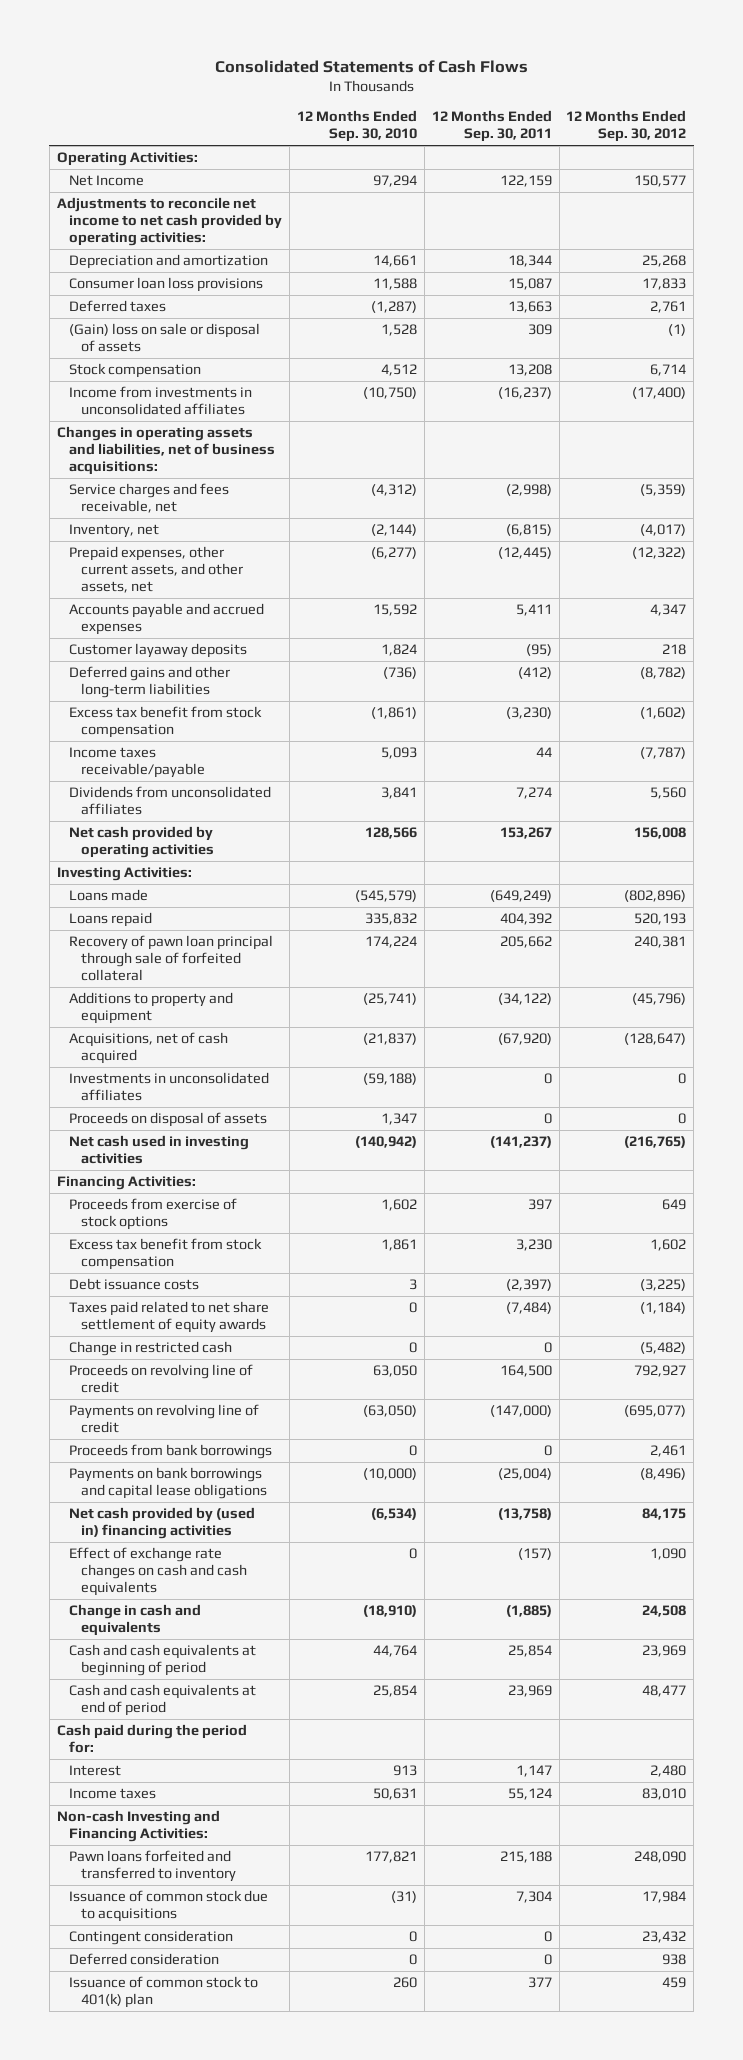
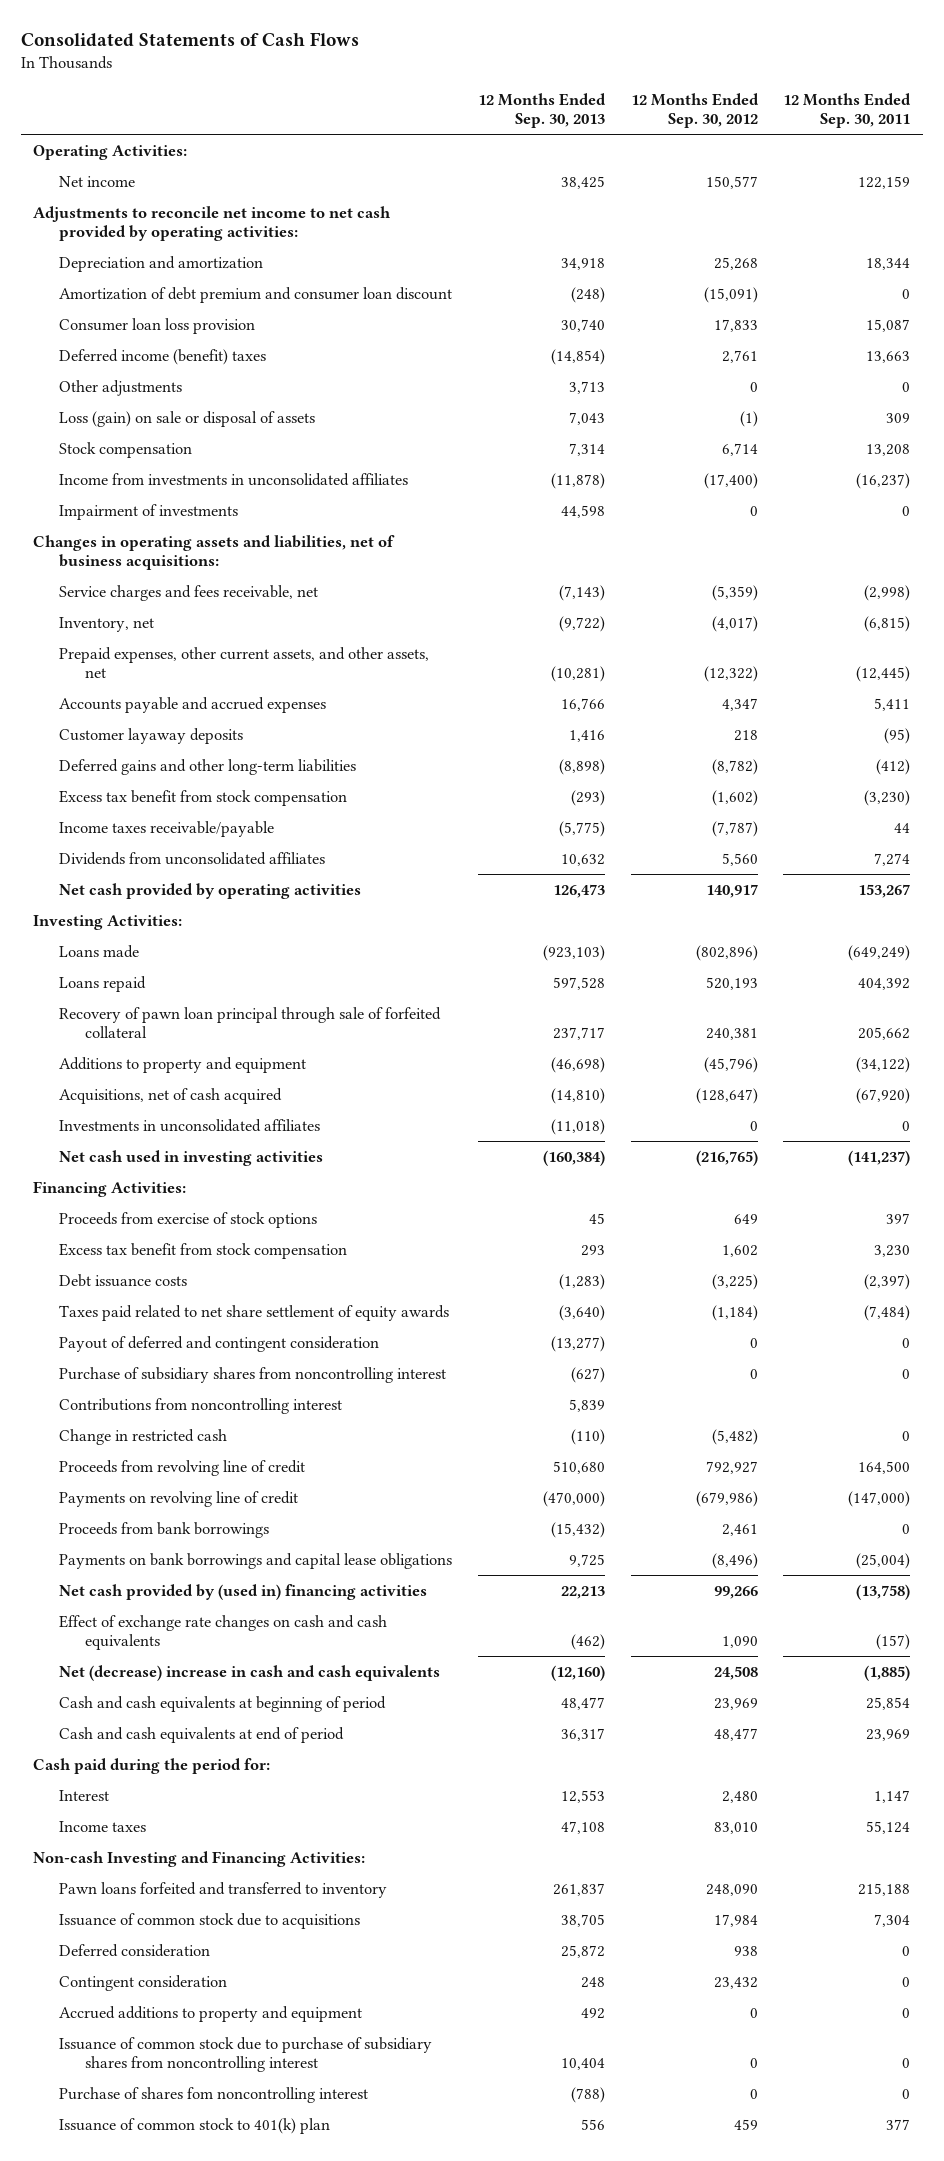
[296,110,417,143] 12 Months Ended Sep. 30, 2010 -> none
none -> [477,93,606,128] 12 Months Ended Sep. 30, 2013
[68,175,144,187] Net Income -> [59,175,136,187] Net income
none -> [59,286,453,303] Amortization of debt premium and consumer loan discount
[68,277,263,293] Consumer loan loss provisions -> [59,317,256,334] Consumer loan loss provision
[68,300,166,313] Deferred taxes -> [59,348,267,365] Deferred income (benefit) taxes
none -> [59,379,183,396] Other adjustments
[68,323,260,353] (Gain) loss on sale or disposal of assets -> [59,410,316,427] Loss (gain) on sale or disposal of assets
none -> [59,503,239,520] Impairment of investments
[634,827,687,840] 156,008 -> [705,883,758,898] 140,917
[68,1112,267,1128] Proceeds on disposal of assets -> none
none -> [59,1335,380,1352] Payout of deferred and contingent consideration
none -> [59,1366,447,1383] Purchase of subsidiary shares from noncontrolling interest
none -> [59,1397,343,1414] Contributions from noncontrolling interest
[68,1364,253,1394] Proceeds on revolving line of credit -> [59,1459,306,1476] Proceeds from revolving line of credit
[624,1405,687,1418] (695,077) -> [695,1490,758,1507] (679,986)
[642,1508,687,1521] 84,175 -> [713,1585,758,1599] 99,266
[68,1604,201,1637] Change in cash and equivalents -> [59,1664,441,1681] Net (decrease) increase in cash and cash equivalents
[68,1930,233,1946] Contingent consideration -> [59,1974,228,1991] Contingent consideration
none -> [59,2005,363,2022] Accrued additions to property and equipment
none -> [59,2036,433,2072] Issuance of common stock due to purchase of subsidiary shares from noncontrolling interest
none -> [59,2086,369,2103] Purchase of shares fom noncontrolling interest

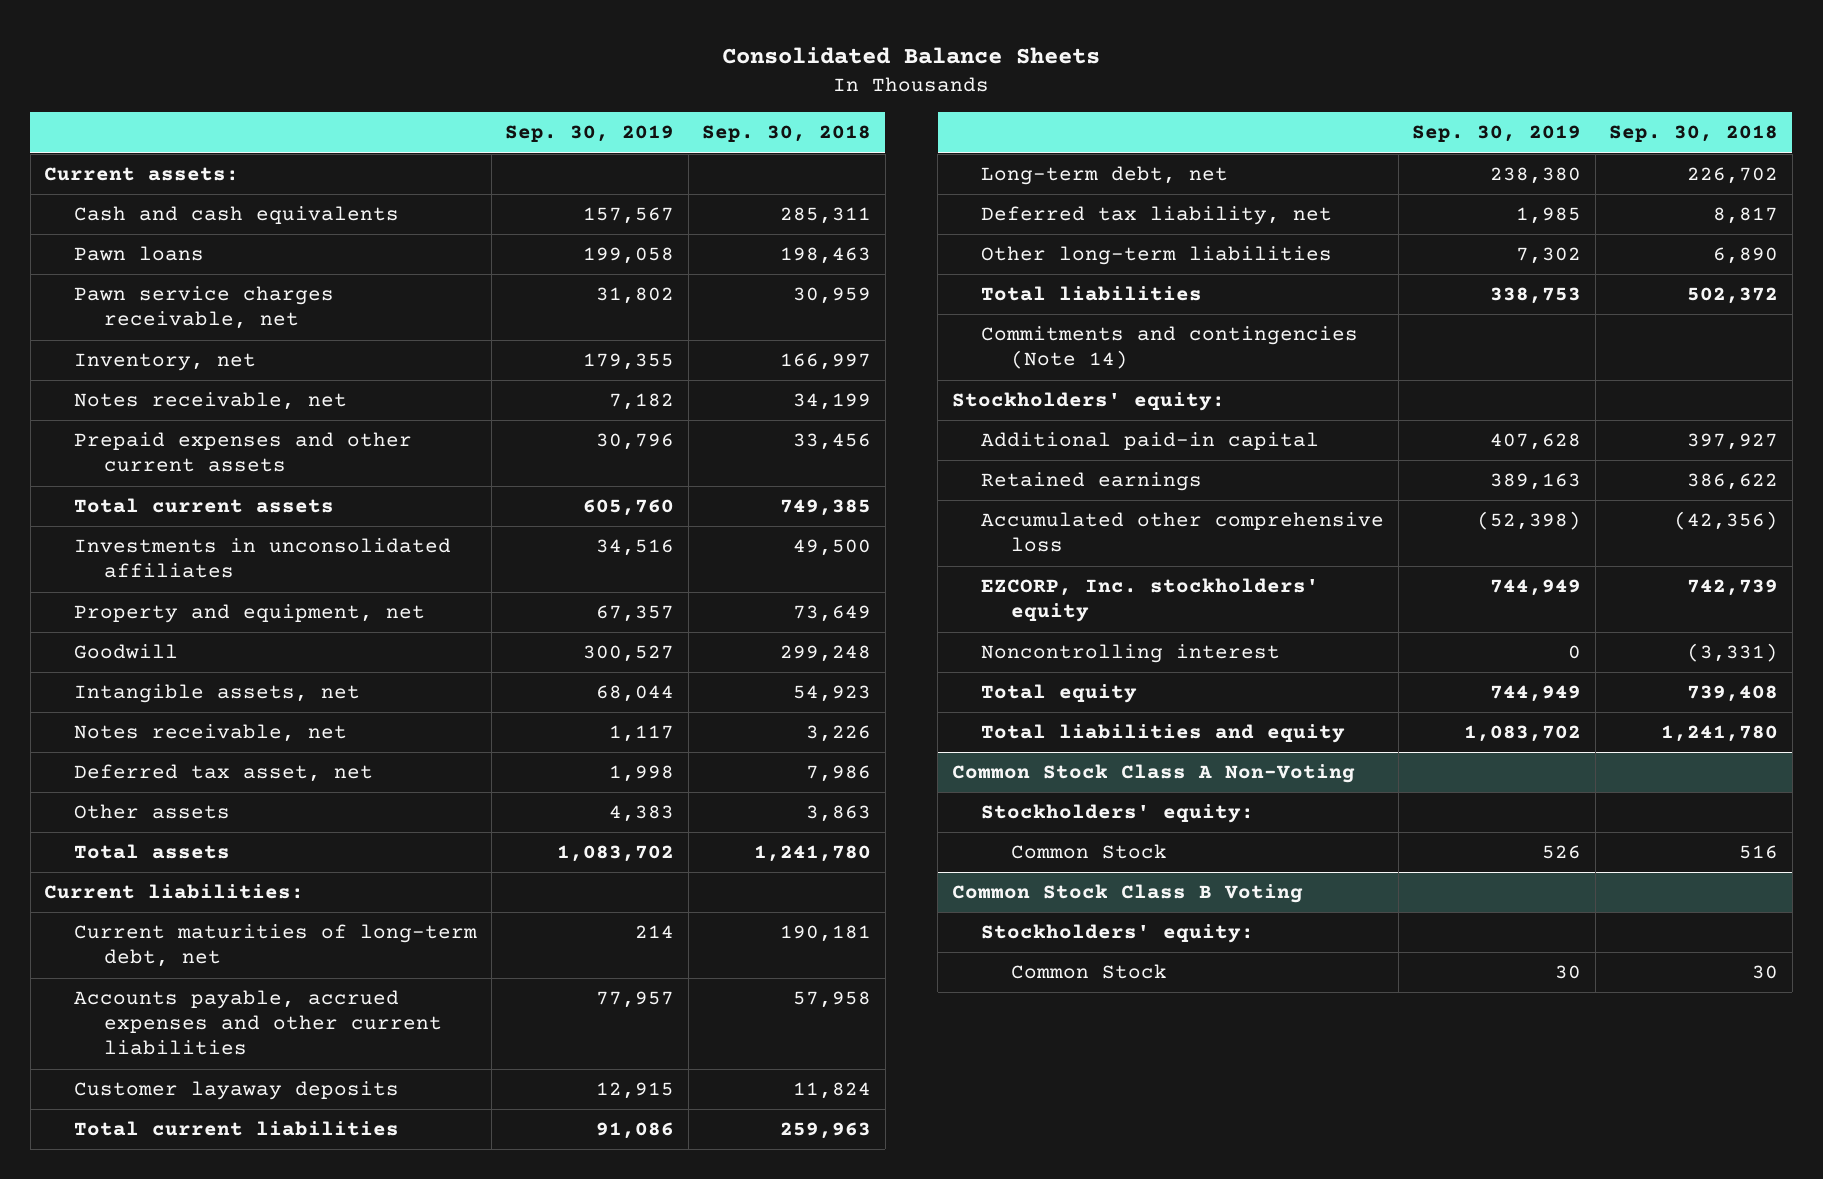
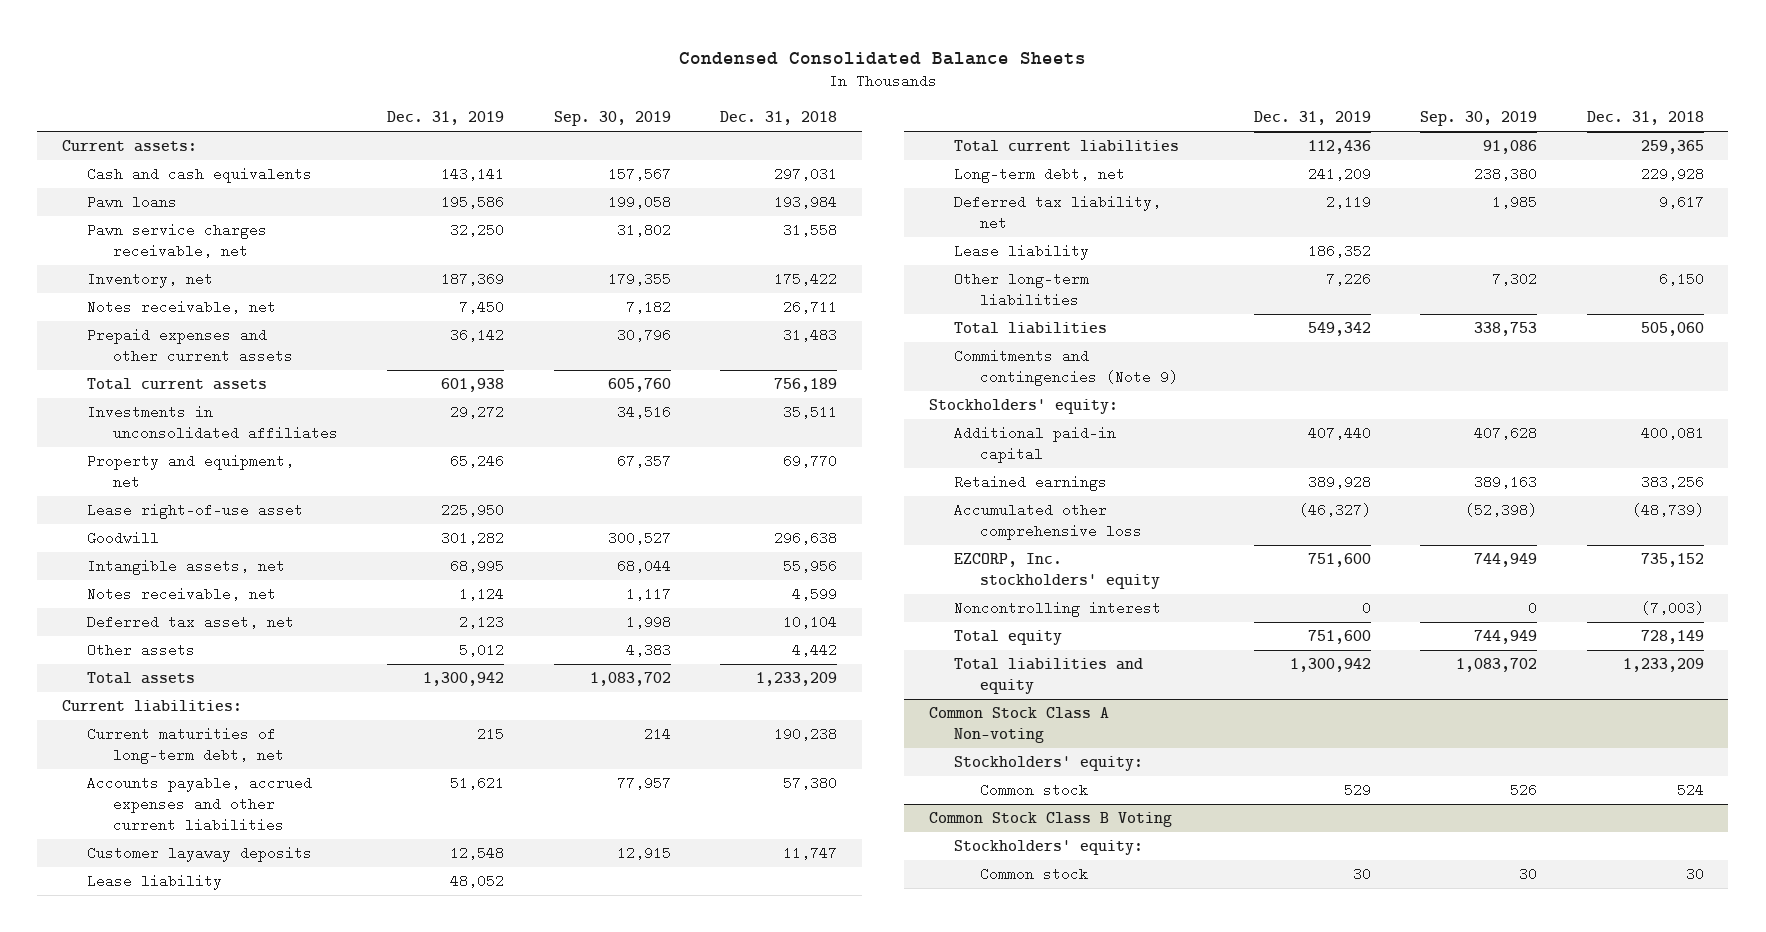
[722,46,1101,64] Consolidated Balance Sheets -> [678,51,1086,65] Condensed Consolidated Balance Sheets
[702,125,872,143] Sep. 30, 2018 -> none
none -> [387,111,505,126] Dec. 31, 2019
none -> [719,111,837,126] Dec. 31, 2018
none -> [87,503,304,520] Lease right-of-use asset
none -> [87,874,223,891] Lease liability
none -> [954,244,1090,261] Lease liability
[981,326,1359,370] Commitments and contingencies (Note 14) -> [954,349,1178,387] Commitments and contingencies (Note 9)
[951,764,1355,784] Common Stock Class A Non-Voting -> [928,707,1109,744] Common Stock Class A Non-voting
[1011,844,1168,860] Common Stock -> [979,783,1088,798] Common stock
[1011,964,1168,980] Common Stock -> [979,867,1088,882] Common stock

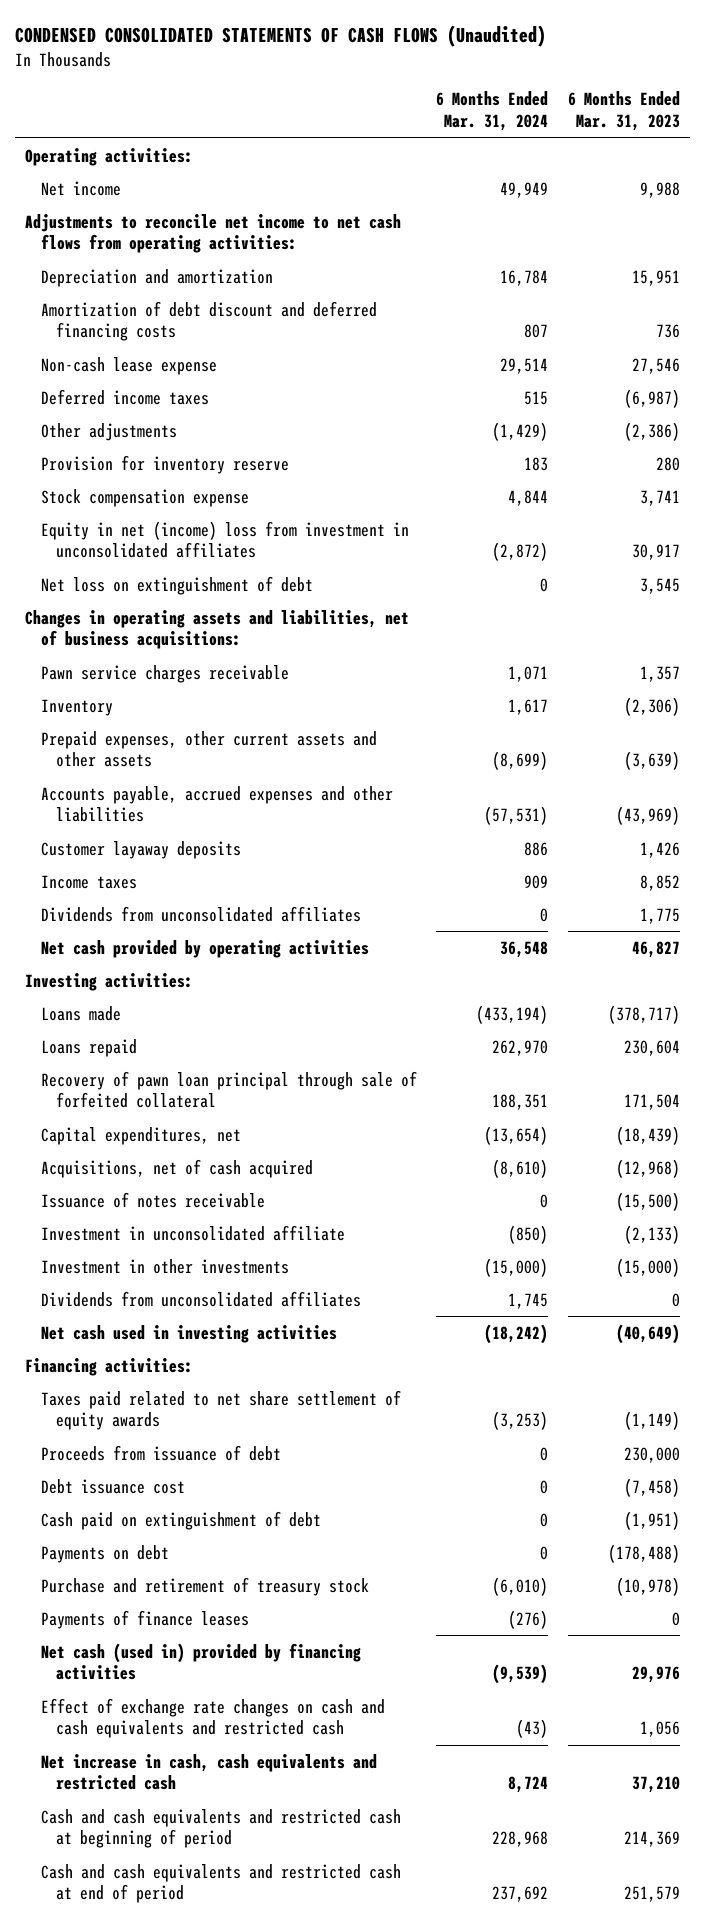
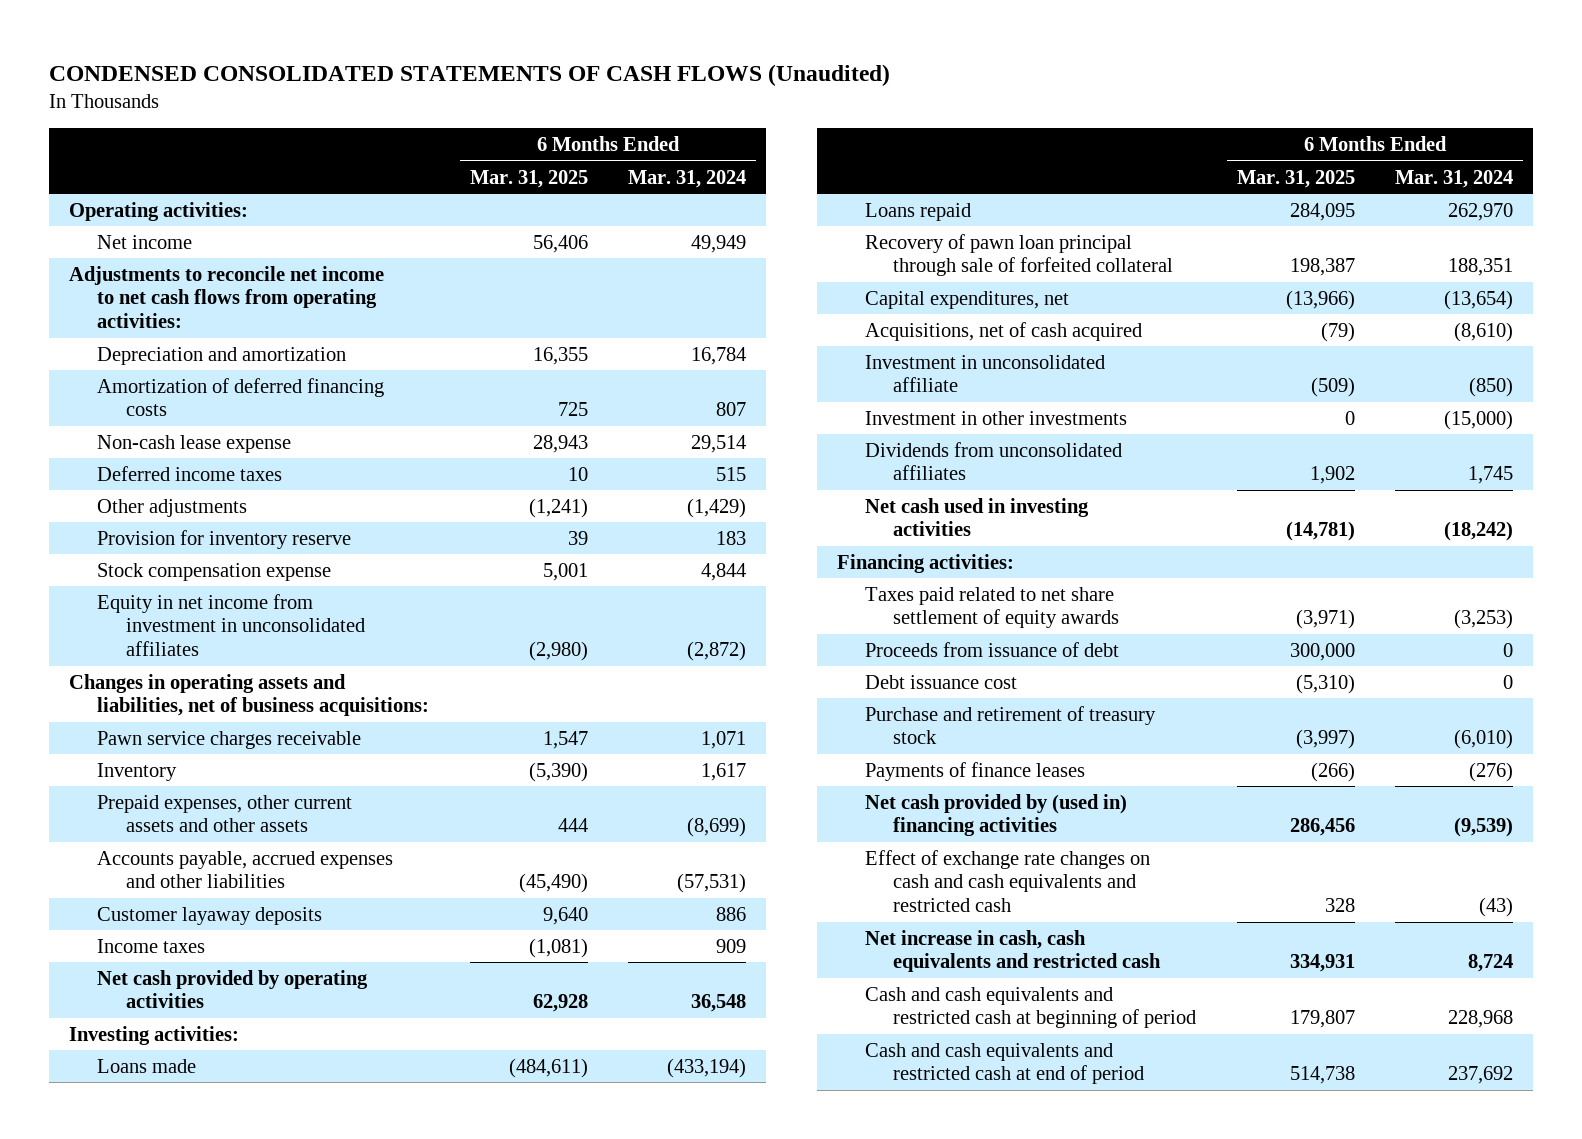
[567,91,680,132] 6 Months Ended Mar. 31, 2023 -> none
none -> [469,169,588,188] Mar. 31, 2025
[40,300,377,342] Amortization of debt discount and deferred financing costs -> [97,377,385,417] Amortization of deferred financing costs
[40,575,313,595] Net loss on extinguishment of debt -> none
[40,520,409,559] Equity in net (income) loss from investment in unconsolidated affiliates -> [97,593,365,657] Equity in net income from investment in unconsolidated affiliates
[40,905,361,922] Dividends from unconsolidated affiliates -> none
[40,1191,265,1208] Issuance of notes receivable -> none
[40,1510,321,1530] Cash paid on extinguishment of debt -> none
[40,1544,169,1563] Payments on debt -> none
[40,1642,361,1681] Net cash (used in) provided by financing activities -> [864,793,1127,837] Net cash provided by (used in) financing activities

